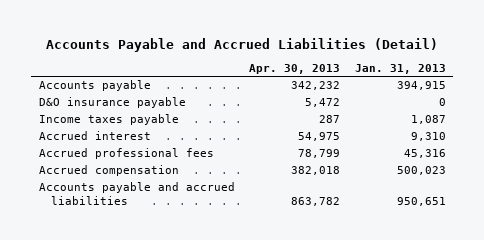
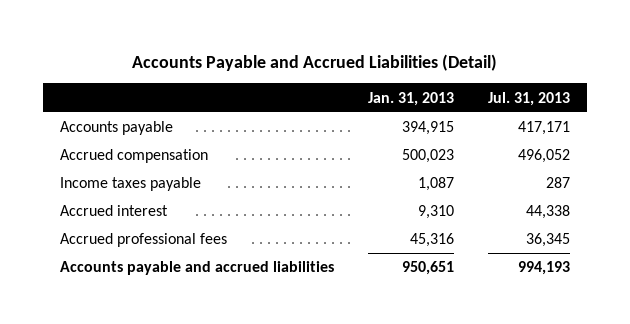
[249,64,341,75] Apr. 30, 2013 -> none
none -> [487,91,570,106] Jul. 31, 2013
[38,97,186,109] D&O insurance payable -> none
[38,165,179,177] Accrued compensation -> [59,149,208,164] Accrued compensation

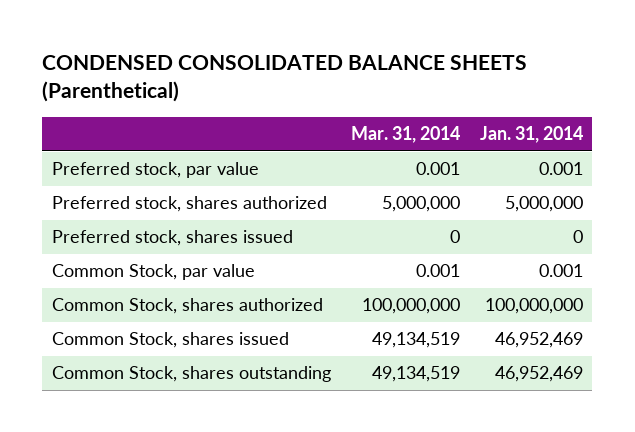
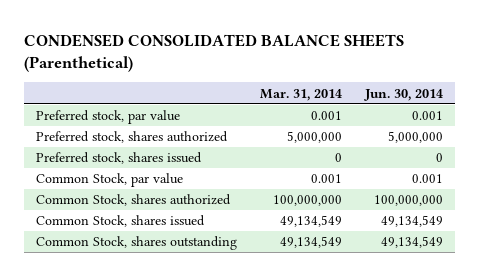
[479,126,583,144] Jan. 31, 2014 -> none
none -> [364,88,444,101] Jun. 30, 2014
[371,332,460,349] 49,134,519 -> [280,215,343,228] 49,134,549
[371,366,460,383] 49,134,519 -> [280,236,343,249] 49,134,549

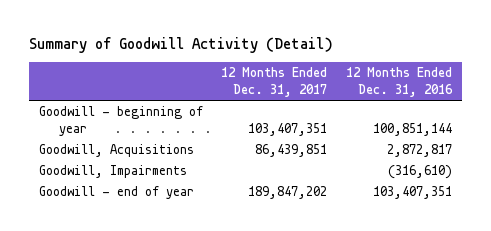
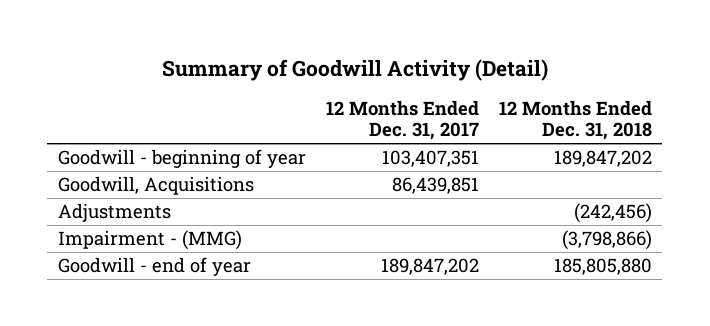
[346,67,454,98] 12 Months Ended Dec. 31, 2016 -> none
none -> [499,99,653,141] 12 Months Ended Dec. 31, 2018
none -> [57,203,171,223] Adjustments
[38,165,187,179] Goodwill, Impairments -> [57,230,242,251] Impairment - (MMG)

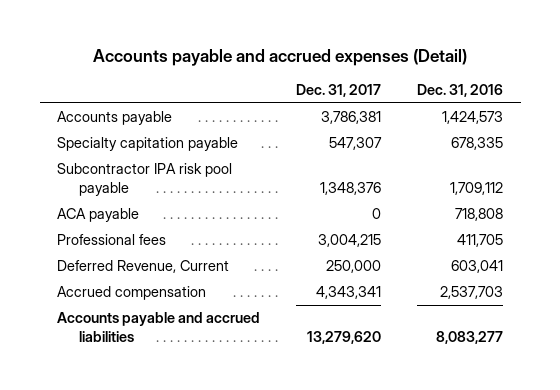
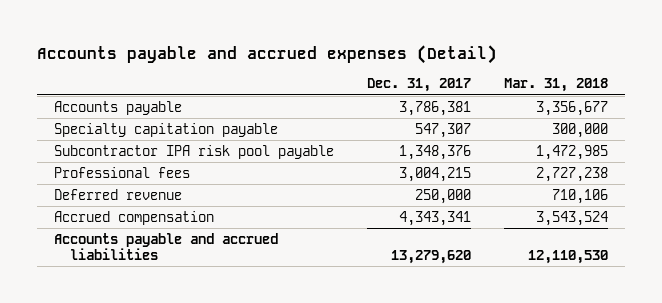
[416,84,503,98] Dec. 31, 2016 -> none
none -> [504,78,609,93] Mar. 31, 2018
[57,208,140,223] ACA payable -> none
[57,260,230,274] Deferred Revenue, Current -> [53,188,182,200] Deferred revenue

